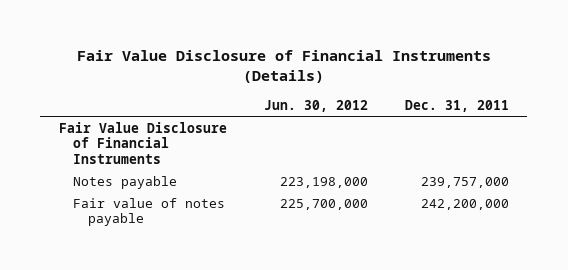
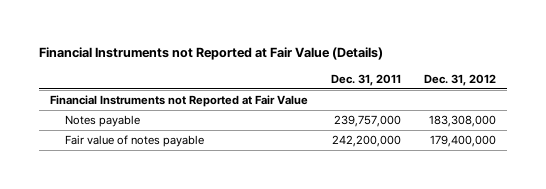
[76,49,491,83] Fair Value Disclosure of Financial Instruments (Details) -> [39,46,384,60] Financial Instruments not Reported at Fair Value (Details)
[263,99,368,112] Jun. 30, 2012 -> none
none -> [423,73,496,86] Dec. 31, 2012
[58,121,227,164] Fair Value Disclosure of Financial Instruments -> [50,95,309,108] Financial Instruments not Reported at Fair Value

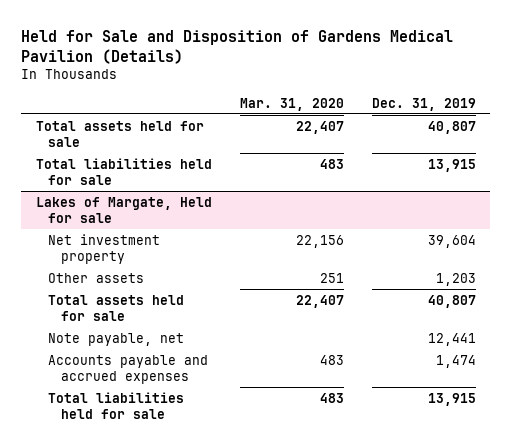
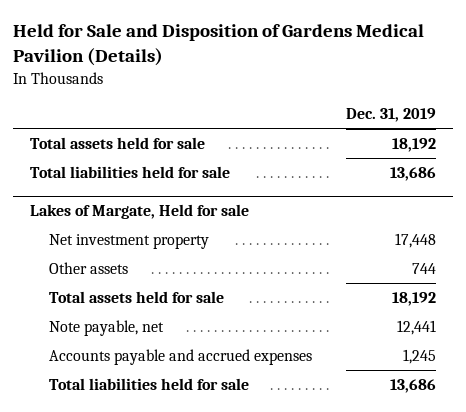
[239,97,344,111] Mar. 31, 2020 -> none
[427,120,476,134] 40,807 -> [391,137,436,152] 18,192
[427,158,476,172] 13,915 -> [389,166,436,181] 13,686
[427,234,476,248] 39,604 -> [394,232,436,248] 17,448
[435,272,476,286] 1,203 -> [411,262,436,274] 744
[427,294,476,308] 40,807 -> [391,291,436,306] 18,192
[435,354,476,368] 1,474 -> [402,348,436,364] 1,245
[427,392,476,406] 13,915 -> [389,378,436,393] 13,686

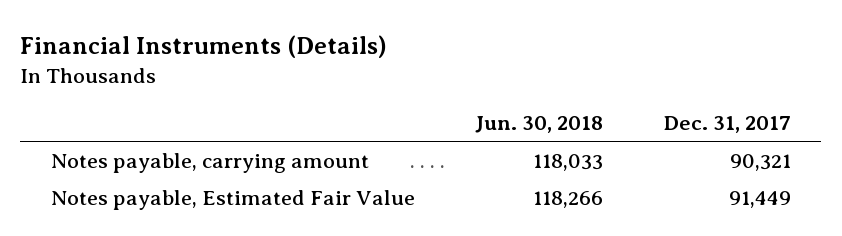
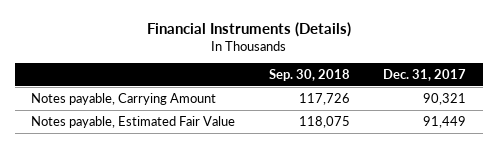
[475,116,604,134] Jun. 30, 2018 -> none
none -> [268,68,350,81] Sep. 30, 2018
[50,153,369,174] Notes payable, carrying amount -> [31,92,217,105] Notes payable, Carrying Amount

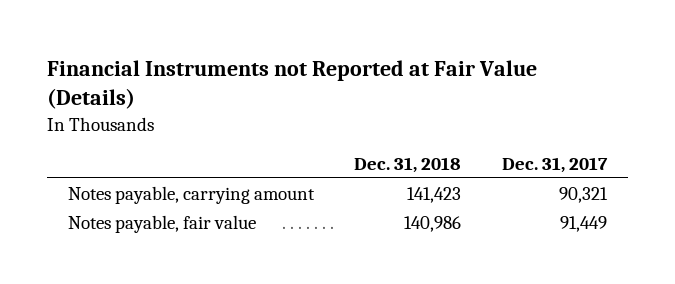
[146,21,351,37] Financial Instruments (Details) -> [47,60,538,110] Financial Instruments not Reported at Fair Value (Details)
[268,68,350,81] Sep. 30, 2018 -> none
none -> [354,157,462,174] Dec. 31, 2018
[31,92,217,105] Notes payable, Carrying Amount -> [67,185,315,204] Notes payable, carrying amount
[31,115,236,128] Notes payable, Estimated Fair Value -> [67,214,256,233] Notes payable, fair value

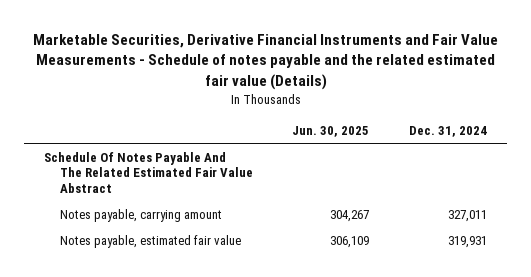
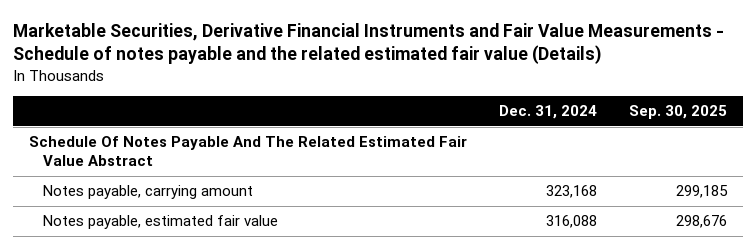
[292,125,370,137] Jun. 30, 2025 -> none
none -> [628,105,727,120] Sep. 30, 2025
[448,209,488,222] 327,011 -> [545,185,597,199] 323,168
[448,235,488,248] 319,931 -> [545,215,597,229] 316,088

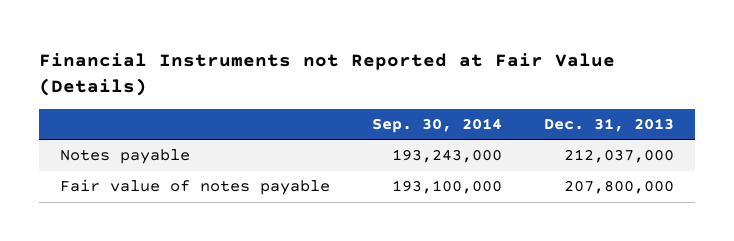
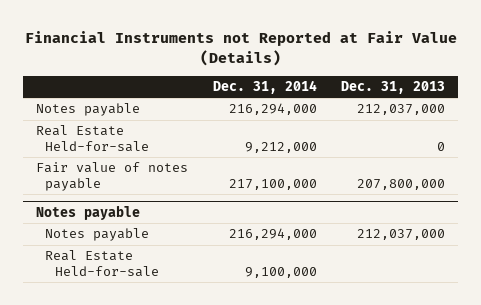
[372,118,503,134] Sep. 30, 2014 -> none
none -> [212,80,317,95] Dec. 31, 2014
none -> [35,125,150,152] Real Estate Held-for-sale
none -> [35,205,140,221] Notes payable
none -> [45,228,150,242] Notes payable
none -> [45,250,159,277] Real Estate Held-for-sale

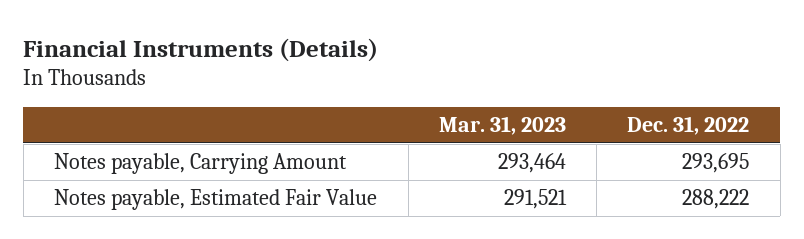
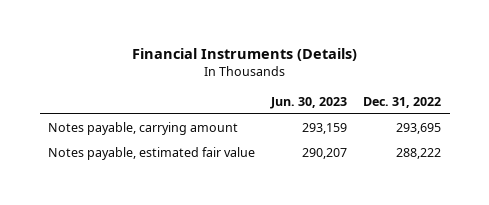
[438,115,566,135] Mar. 31, 2023 -> none
none -> [270,96,348,109] Jun. 30, 2023
[54,153,348,175] Notes payable, Carrying Amount -> [47,122,238,136] Notes payable, carrying amount
[54,189,378,211] Notes payable, Estimated Fair Value -> [47,147,255,161] Notes payable, estimated fair value

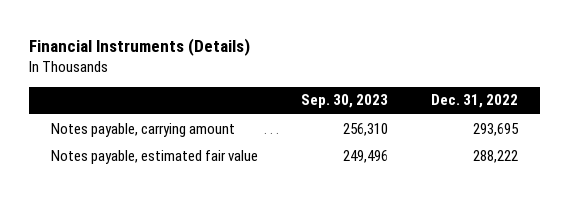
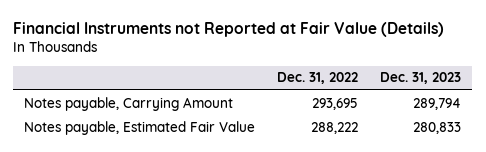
[28,37,250,56] Financial Instruments (Details) -> [13,22,445,38] Financial Instruments not Reported at Fair Value (Details)
[300,94,388,109] Sep. 30, 2023 -> none
none -> [380,72,462,85] Dec. 31, 2023
[50,122,235,137] Notes payable, carrying amount -> [24,96,234,111] Notes payable, Carrying Amount
[50,149,258,164] Notes payable, estimated fair value -> [24,120,256,135] Notes payable, Estimated Fair Value

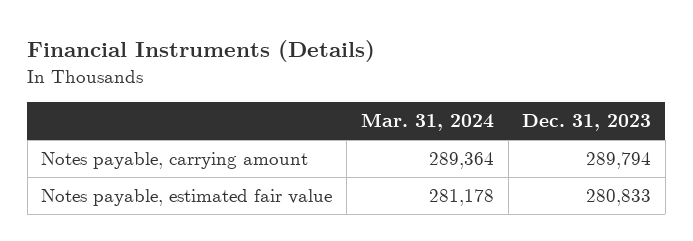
[13,22,445,38] Financial Instruments not Reported at Fair Value (Details) -> [27,40,376,63] Financial Instruments (Details)
[277,72,359,85] Dec. 31, 2022 -> none
none -> [360,113,494,132] Mar. 31, 2024
[24,96,234,111] Notes payable, Carrying Amount -> [41,152,309,170] Notes payable, carrying amount
[24,120,256,135] Notes payable, Estimated Fair Value -> [41,189,333,207] Notes payable, estimated fair value

